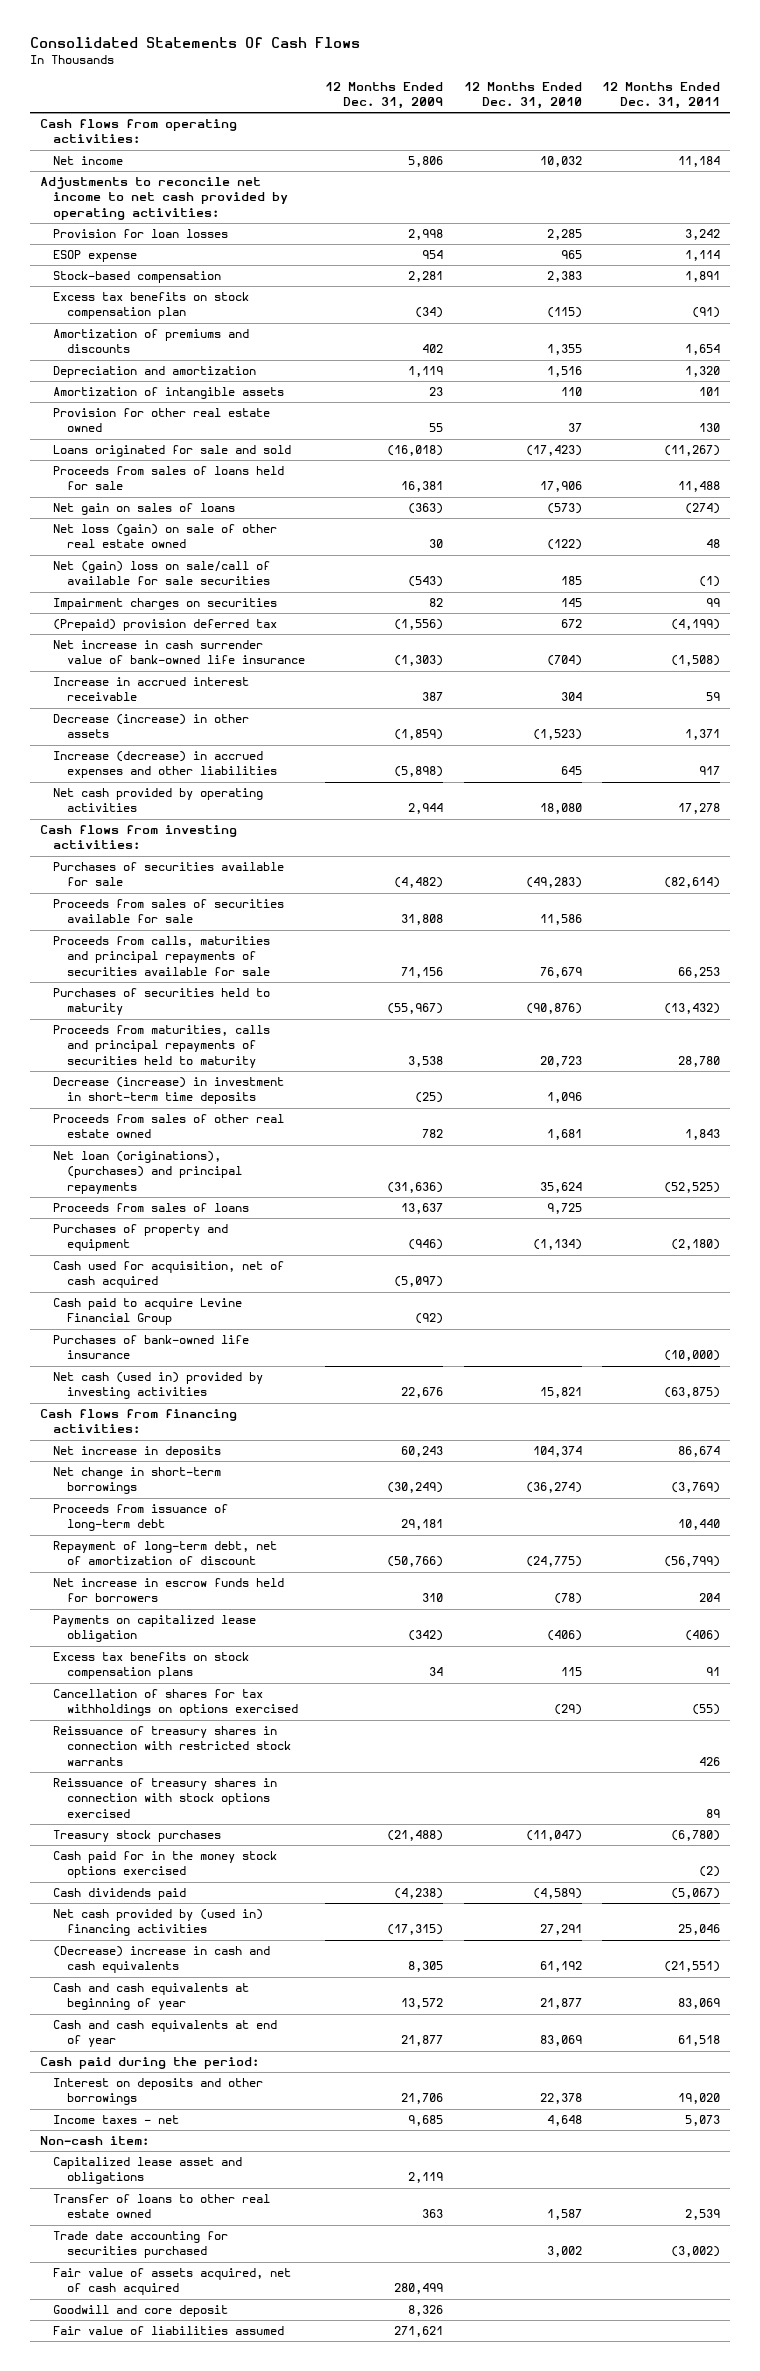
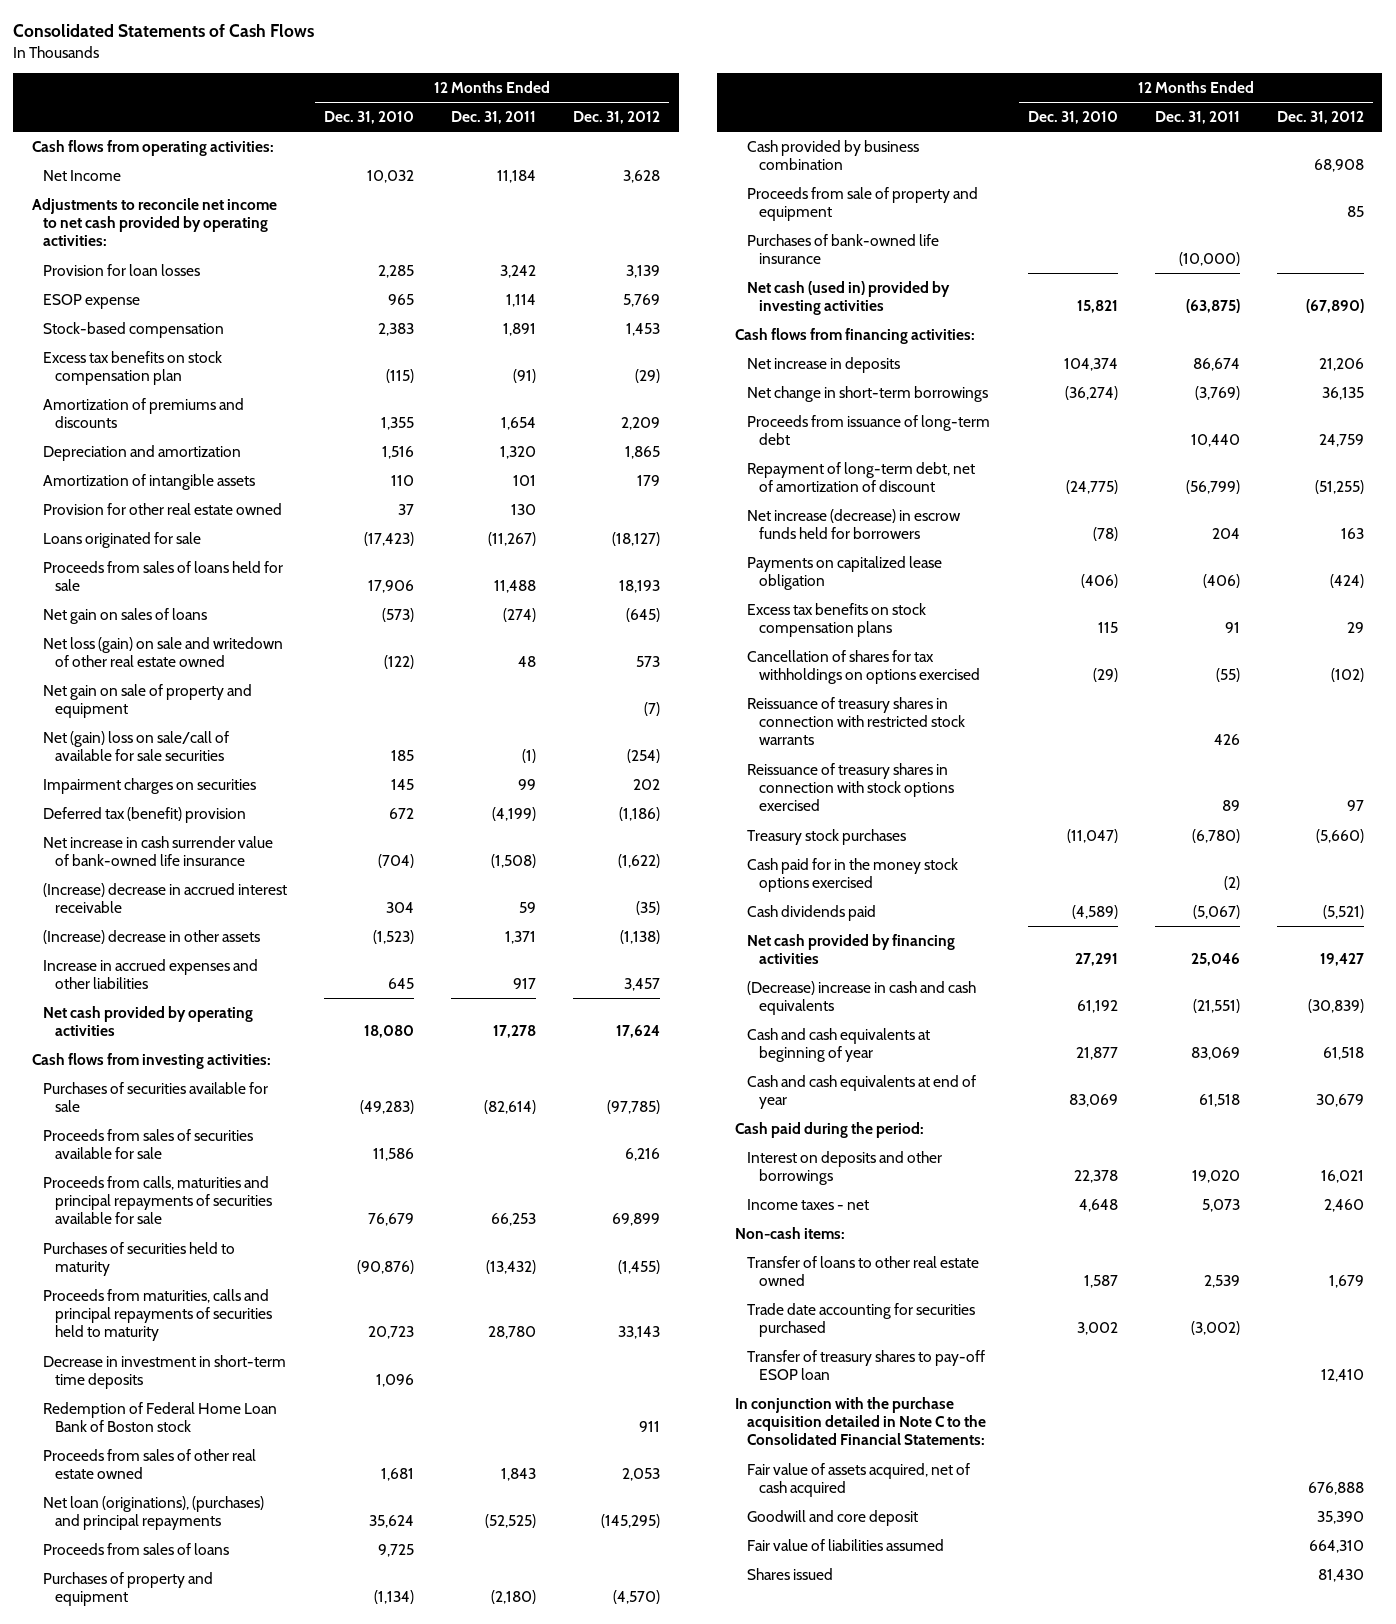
[29,37,360,49] Consolidated Statements Of Cash Flows -> [13,24,315,38] Consolidated Statements of Cash Flows
[325,81,444,110] 12 Months Ended Dec. 31, 2009 -> none
none -> [573,110,661,124] Dec. 31, 2012
[53,156,124,166] Net income -> [43,169,122,181] Net Income
[53,445,292,458] Loans originated for sale and sold -> [43,531,202,548] Loans originated for sale
[53,524,278,549] Net loss (gain) on sale of other real estate owned -> [43,636,284,668] Net loss (gain) on sale and writedown of other real estate owned
none -> [43,683,253,719] Net gain on sale of property and equipment
[53,619,278,632] (Prepaid) provision deferred tax -> [43,806,247,823] Deferred tax (benefit) provision
[53,677,250,702] Increase in accrued interest receivable -> [43,882,288,914] (Increase) decrease in accrued interest receivable
[53,714,250,739] Decrease (increase) in other assets -> [43,929,261,944] (Increase) decrease in other assets
[53,751,277,779] Increase (decrease) in accrued expenses and other liabilities -> [43,958,259,990] Increase in accrued expenses and other liabilities
[53,1077,285,1105] Decrease (increase) in investment in short-term time deposits -> [43,1354,287,1390] Decrease in investment in short-term time deposits
none -> [43,1401,278,1433] Redemption of Federal Home Loan Bank of Boston stock
[53,1298,243,1326] Cash paid to acquire Levine Financial Group -> none
[53,1261,285,1289] Cash used for acquisition, net of cash acquired -> [746,139,919,171] Cash provided by business combination
none -> [746,186,978,222] Proceeds from sale of property and equipment
[53,1578,285,1603] Net increase in escrow funds held for borrowers -> [746,508,961,540] Net increase (decrease) in escrow funds held for borrowers
[53,1909,264,1937] Net cash provided by (used in) financing activities -> [746,933,955,965] Net cash provided by financing activities
[53,2157,243,2185] Capitalized lease asset and obligations -> none
[39,2136,149,2146] Non-cash item: -> [735,1226,846,1239] Non-cash items:
none -> [746,1349,985,1381] Transfer of treasury shares to pay-off ESOP loan
none -> [735,1396,986,1446] In conjunction with the purchase acquisition detailed in Note C to the Consolidated Financial Statements:
none -> [746,1567,833,1580] Shares issued

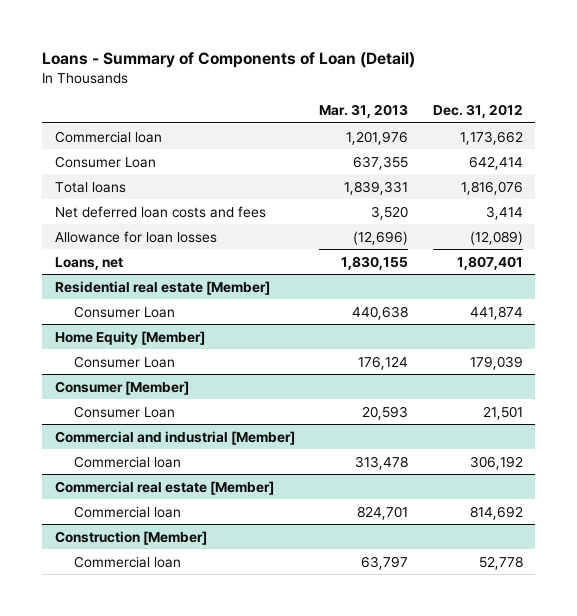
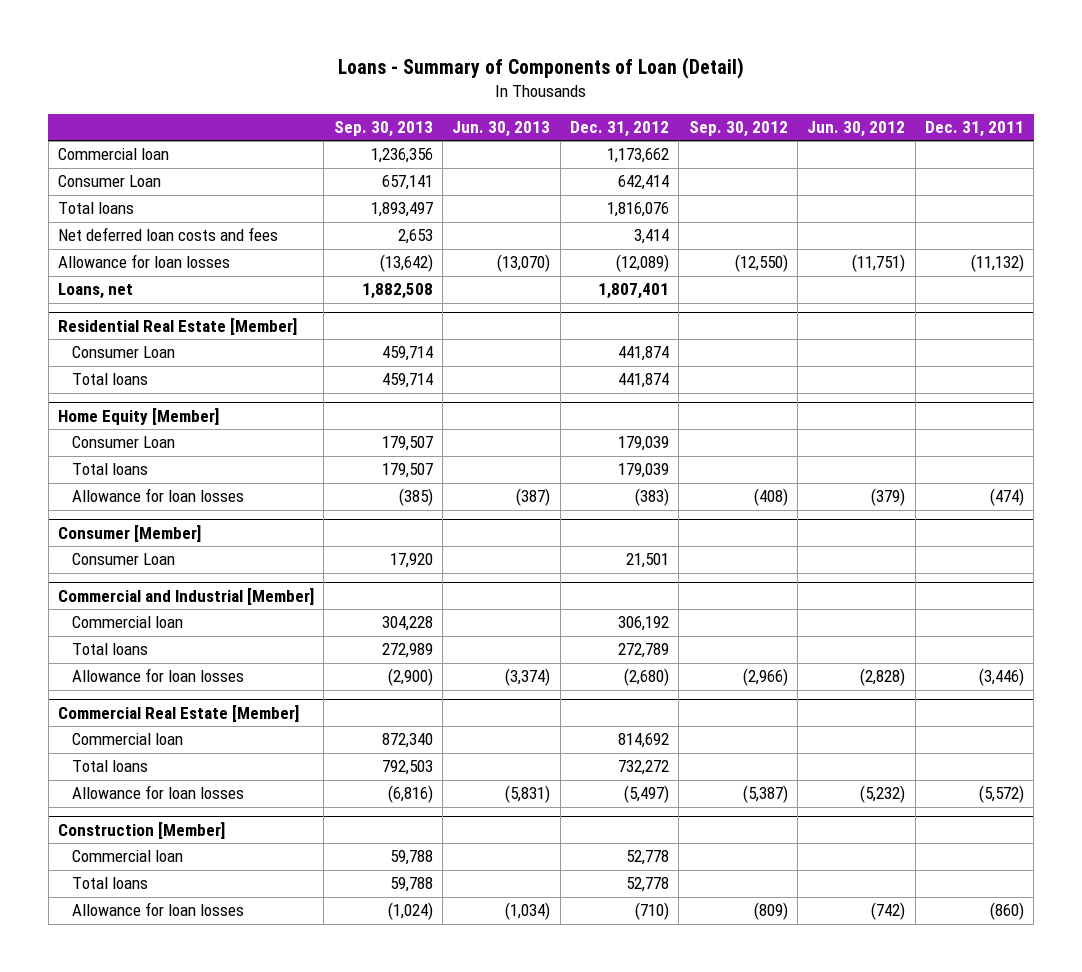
[319,104,409,119] Mar. 31, 2013 -> none
none -> [333,121,433,138] Sep. 30, 2013
none -> [452,121,551,138] Jun. 30, 2013
none -> [688,121,788,138] Sep. 30, 2012
none -> [807,121,906,138] Jun. 30, 2012
none -> [925,121,1025,138] Dec. 31, 2011
[54,280,270,295] Residential real estate [Member] -> [58,317,298,335] Residential Real Estate [Member]
none -> [72,373,149,386] Total loans
none -> [72,463,149,476] Total loans
none -> [72,488,245,503] Allowance for loan losses
[54,430,295,445] Commercial and industrial [Member] -> [58,587,315,605] Commercial and Industrial [Member]
none -> [72,643,149,656] Total loans
none -> [72,668,245,683] Allowance for loan losses
[54,480,274,495] Commercial real estate [Member] -> [58,704,300,722] Commercial Real Estate [Member]
none -> [72,760,149,773] Total loans
none -> [72,785,245,800] Allowance for loan losses
none -> [72,877,149,890] Total loans
none -> [72,902,245,917] Allowance for loan losses

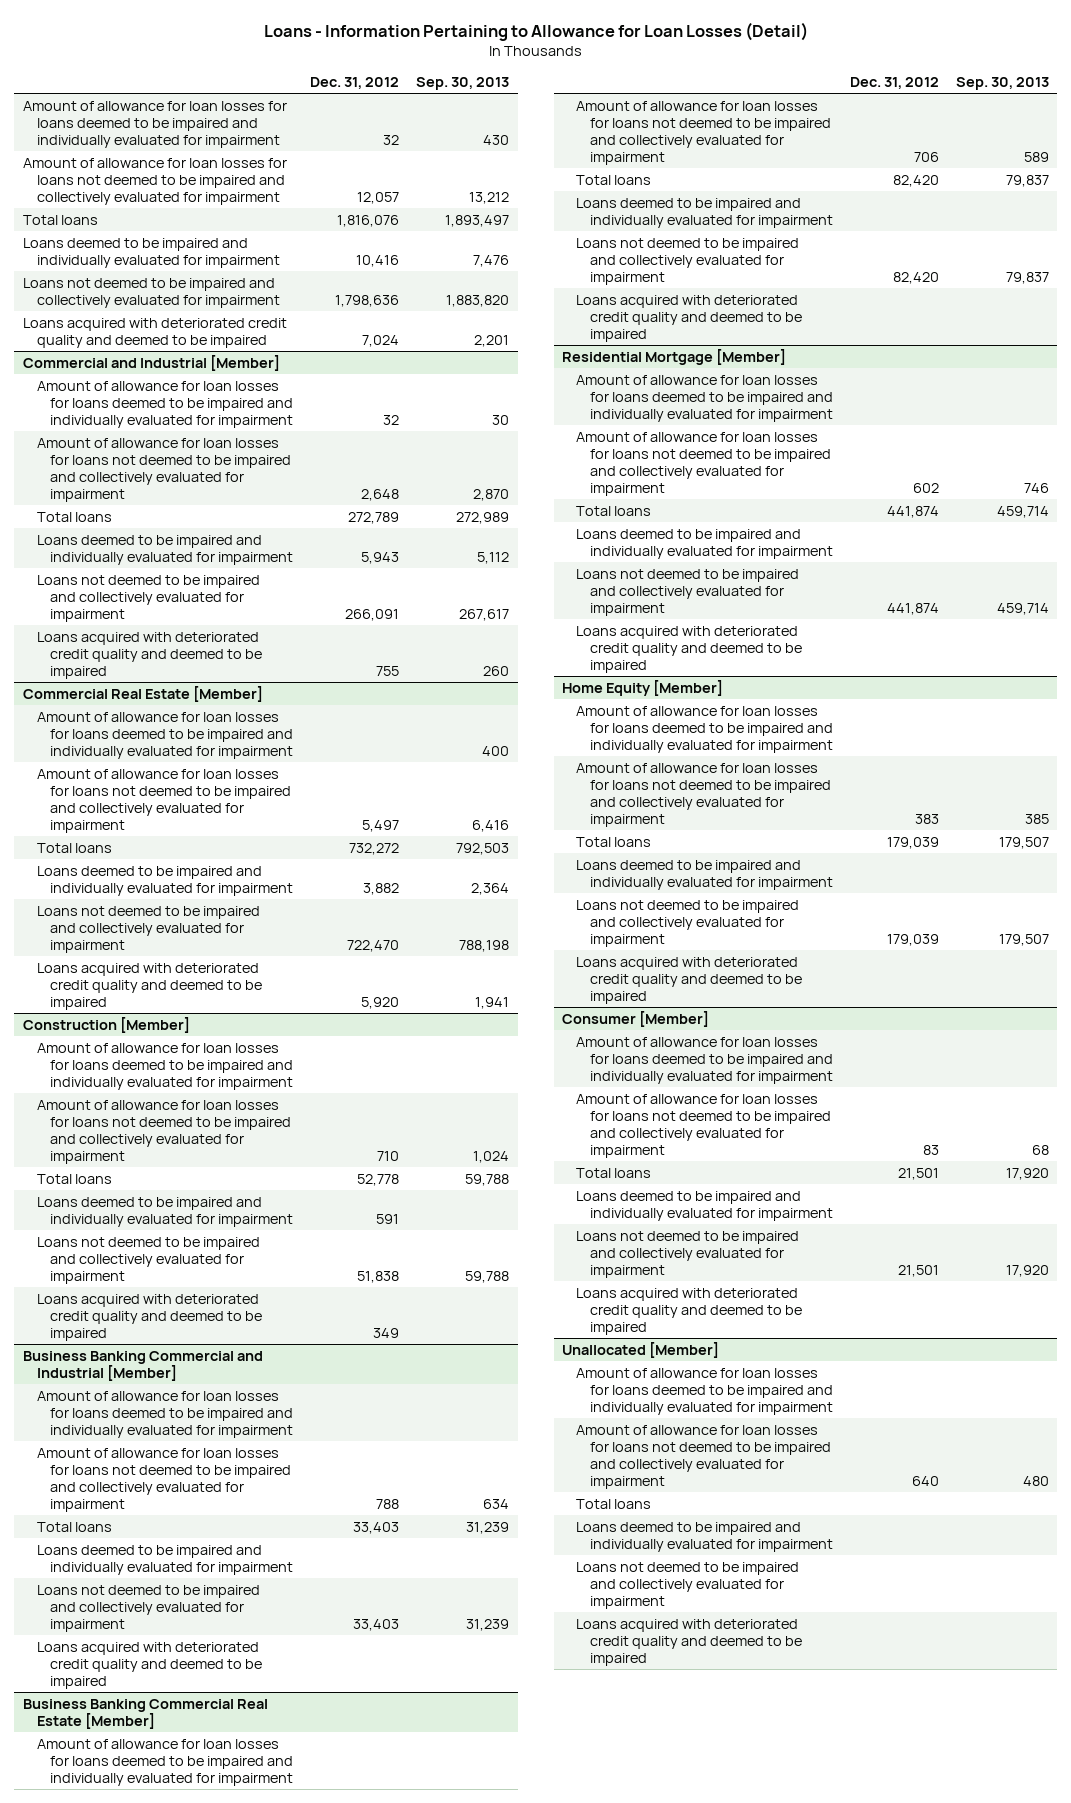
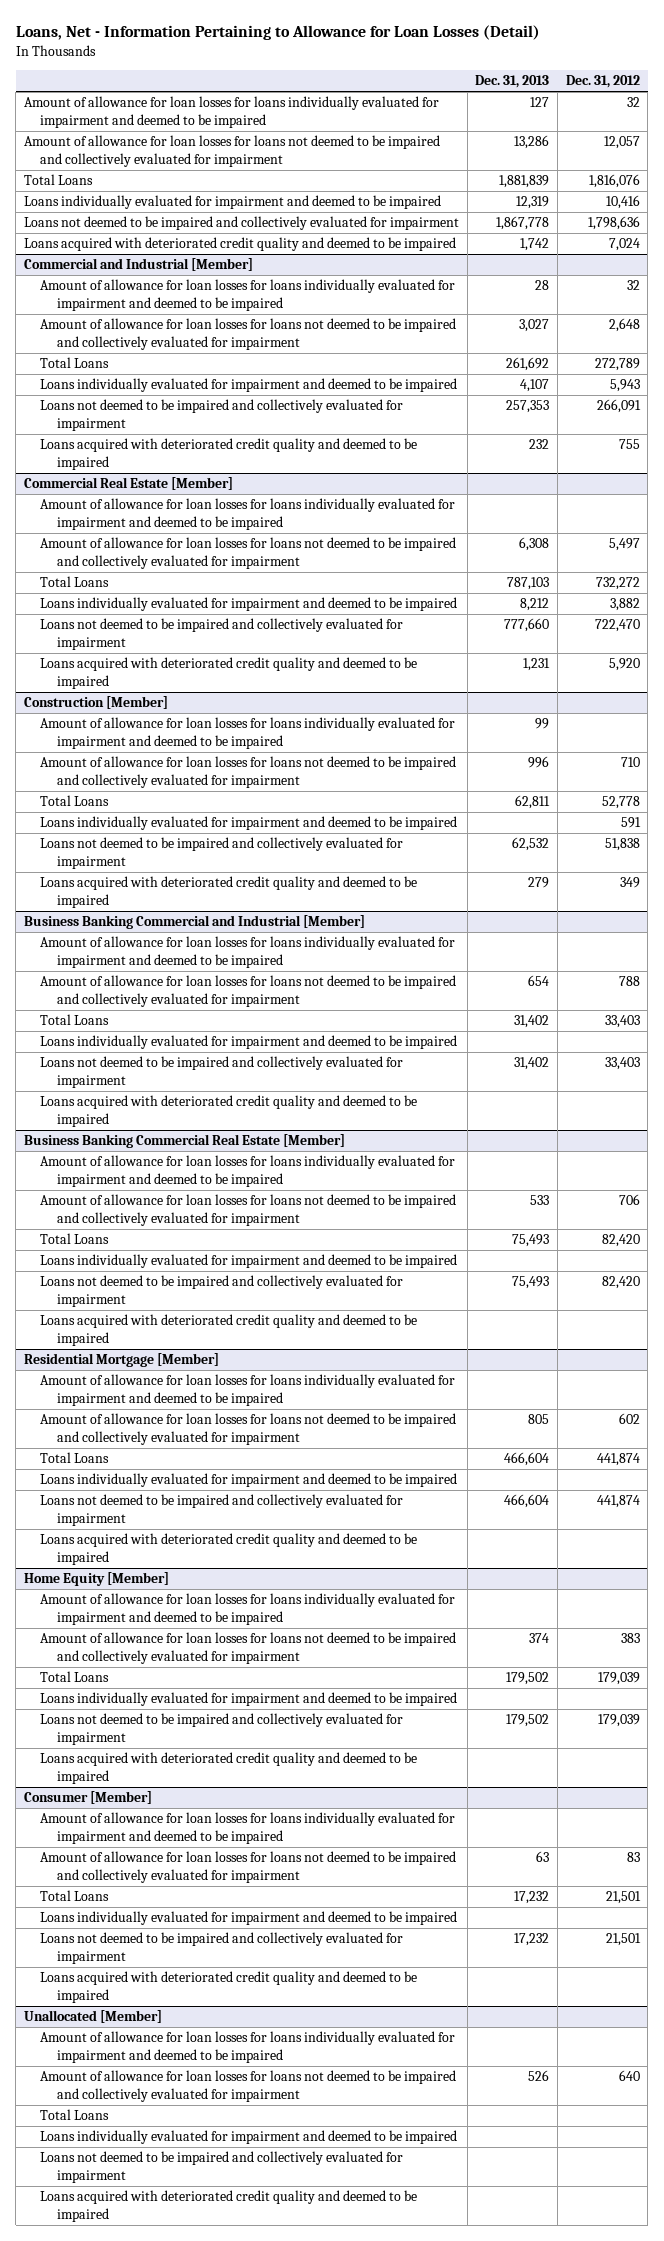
[263,21,808,41] Loans - Information Pertaining to Allowance for Loan Losses (Detail) -> [15,25,540,41] Loans, Net - Information Pertaining to Allowance for Loan Losses (Detail)
[416,77,510,91] Sep. 30, 2013 -> none
none -> [475,75,550,89] Dec. 31, 2013
[22,100,287,148] Amount of allowance for loan losses for loans deemed to be impaired and individually evaluated for impairment -> [23,96,439,129] Amount of allowance for loan losses for loans individually evaluated for impairment and deemed to be impaired
[22,214,98,225] Total loans -> [23,174,93,186] Total Loans
[22,237,280,268] Loans deemed to be impaired and individually evaluated for impairment -> [23,195,441,210] Loans individually evaluated for impairment and deemed to be impaired
[36,380,294,428] Amount of allowance for loan losses for loans deemed to be impaired and individually evaluated for impairment -> [40,279,456,312] Amount of allowance for loan losses for loans individually evaluated for impairment and deemed to be impaired
[36,511,112,522] Total loans -> [40,357,110,369] Total Loans
[36,534,294,565] Loans deemed to be impaired and individually evaluated for impairment -> [40,378,458,393] Loans individually evaluated for impairment and deemed to be impaired
[36,711,294,759] Amount of allowance for loan losses for loans deemed to be impaired and individually evaluated for impairment -> [40,498,456,531] Amount of allowance for loan losses for loans individually evaluated for impairment and deemed to be impaired
[36,842,112,853] Total loans -> [40,576,110,588] Total Loans
[36,865,294,896] Loans deemed to be impaired and individually evaluated for impairment -> [40,597,458,612] Loans individually evaluated for impairment and deemed to be impaired
[36,1042,294,1090] Amount of allowance for loan losses for loans deemed to be impaired and individually evaluated for impairment -> [40,717,456,750] Amount of allowance for loan losses for loans individually evaluated for impairment and deemed to be impaired
[36,1173,112,1184] Total loans -> [40,795,110,807] Total Loans
[36,1196,294,1227] Loans deemed to be impaired and individually evaluated for impairment -> [40,816,458,831] Loans individually evaluated for impairment and deemed to be impaired
[36,1390,294,1438] Amount of allowance for loan losses for loans deemed to be impaired and individually evaluated for impairment -> [40,936,456,969] Amount of allowance for loan losses for loans individually evaluated for impairment and deemed to be impaired
[36,1521,112,1532] Total loans -> [40,1014,110,1026] Total Loans
[36,1544,294,1575] Loans deemed to be impaired and individually evaluated for impairment -> [40,1035,458,1050] Loans individually evaluated for impairment and deemed to be impaired
[36,1738,294,1786] Amount of allowance for loan losses for loans deemed to be impaired and individually evaluated for impairment -> [40,1155,456,1188] Amount of allowance for loan losses for loans individually evaluated for impairment and deemed to be impaired
[576,174,652,185] Total loans -> [40,1233,110,1245] Total Loans
[576,197,833,228] Loans deemed to be impaired and individually evaluated for impairment -> [40,1254,458,1269] Loans individually evaluated for impairment and deemed to be impaired
[576,374,833,422] Amount of allowance for loan losses for loans deemed to be impaired and individually evaluated for impairment -> [40,1374,456,1407] Amount of allowance for loan losses for loans individually evaluated for impairment and deemed to be impaired
[576,505,652,516] Total loans -> [40,1452,110,1464] Total Loans
[576,528,833,559] Loans deemed to be impaired and individually evaluated for impairment -> [40,1473,458,1488] Loans individually evaluated for impairment and deemed to be impaired
[576,705,833,753] Amount of allowance for loan losses for loans deemed to be impaired and individually evaluated for impairment -> [40,1593,456,1626] Amount of allowance for loan losses for loans individually evaluated for impairment and deemed to be impaired
[576,836,652,847] Total loans -> [40,1671,110,1683] Total Loans
[576,859,833,890] Loans deemed to be impaired and individually evaluated for impairment -> [40,1692,458,1707] Loans individually evaluated for impairment and deemed to be impaired
[576,1036,833,1084] Amount of allowance for loan losses for loans deemed to be impaired and individually evaluated for impairment -> [40,1812,456,1845] Amount of allowance for loan losses for loans individually evaluated for impairment and deemed to be impaired
[576,1167,652,1178] Total loans -> [40,1890,110,1902] Total Loans
[576,1190,833,1221] Loans deemed to be impaired and individually evaluated for impairment -> [40,1911,458,1926] Loans individually evaluated for impairment and deemed to be impaired
[576,1367,833,1415] Amount of allowance for loan losses for loans deemed to be impaired and individually evaluated for impairment -> [40,2031,456,2064] Amount of allowance for loan losses for loans individually evaluated for impairment and deemed to be impaired
[576,1498,652,1509] Total loans -> [40,2109,110,2121] Total Loans
[576,1521,833,1552] Loans deemed to be impaired and individually evaluated for impairment -> [40,2130,458,2145] Loans individually evaluated for impairment and deemed to be impaired

